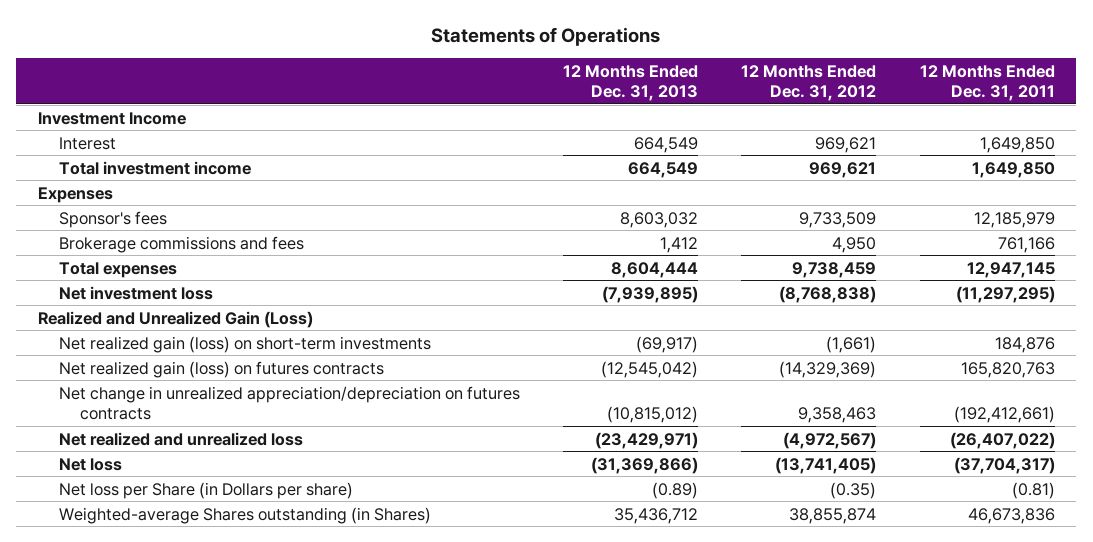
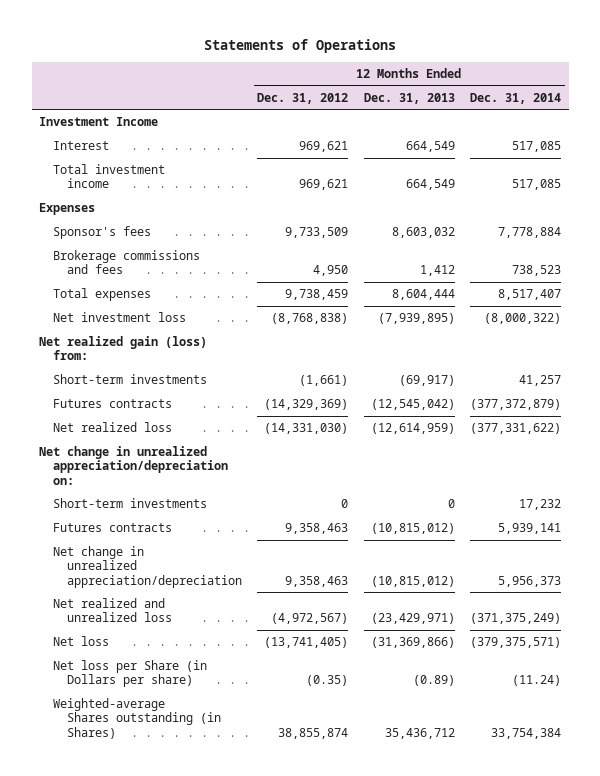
[919,64,1055,101] 12 Months Ended Dec. 31, 2011 -> none
none -> [469,92,561,104] Dec. 31, 2014
[38,310,314,328] Realized and Unrealized Gain (Loss) -> none
none -> [39,336,208,361] Net realized gain (loss) from:
[58,335,431,353] Net realized gain (loss) on short-term investments -> [53,374,208,385] Short-term investments
[58,360,384,378] Net realized gain (loss) on futures contracts -> [53,399,173,409] Futures contracts
none -> [53,422,173,433] Net realized loss
none -> [39,446,229,485] Net change in unrealized appreciation/depreciation on:
none -> [53,498,208,509] Short-term investments
[58,385,520,420] Net change in unrealized appreciation/depreciation on futures contracts -> [53,523,173,533] Futures contracts
none -> [53,546,243,588] Net change in unrealized appreciation/depreciation

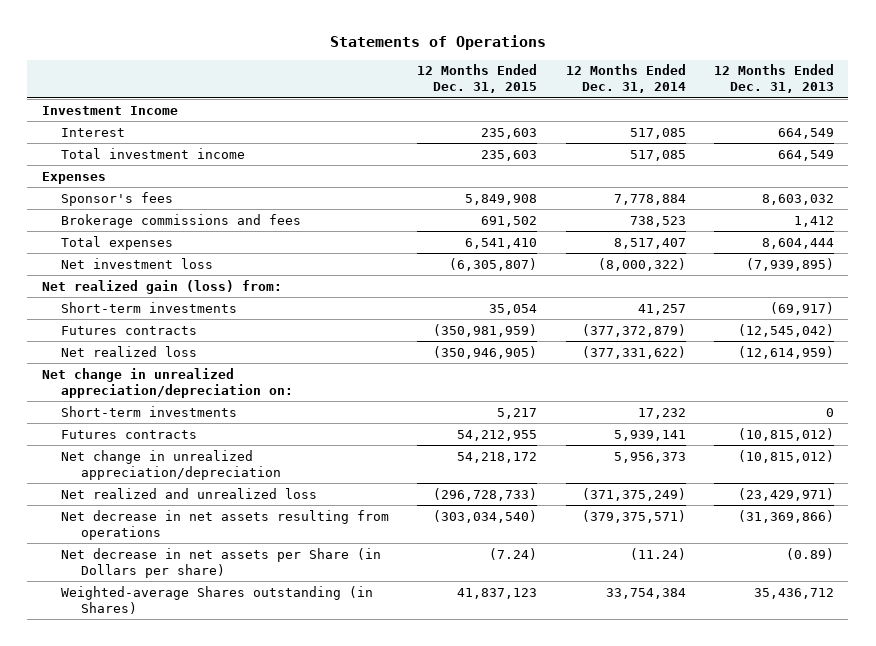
[257,92,349,104] Dec. 31, 2012 -> none
none -> [417,64,538,94] 12 Months Ended Dec. 31, 2015
[53,636,110,647] Net loss -> [61,509,390,540] Net decrease in net assets resulting from operations
[53,660,208,688] Net loss per Share (in Dollars per share) -> [61,547,382,578] Net decrease in net assets per Share (in Dollars per share)

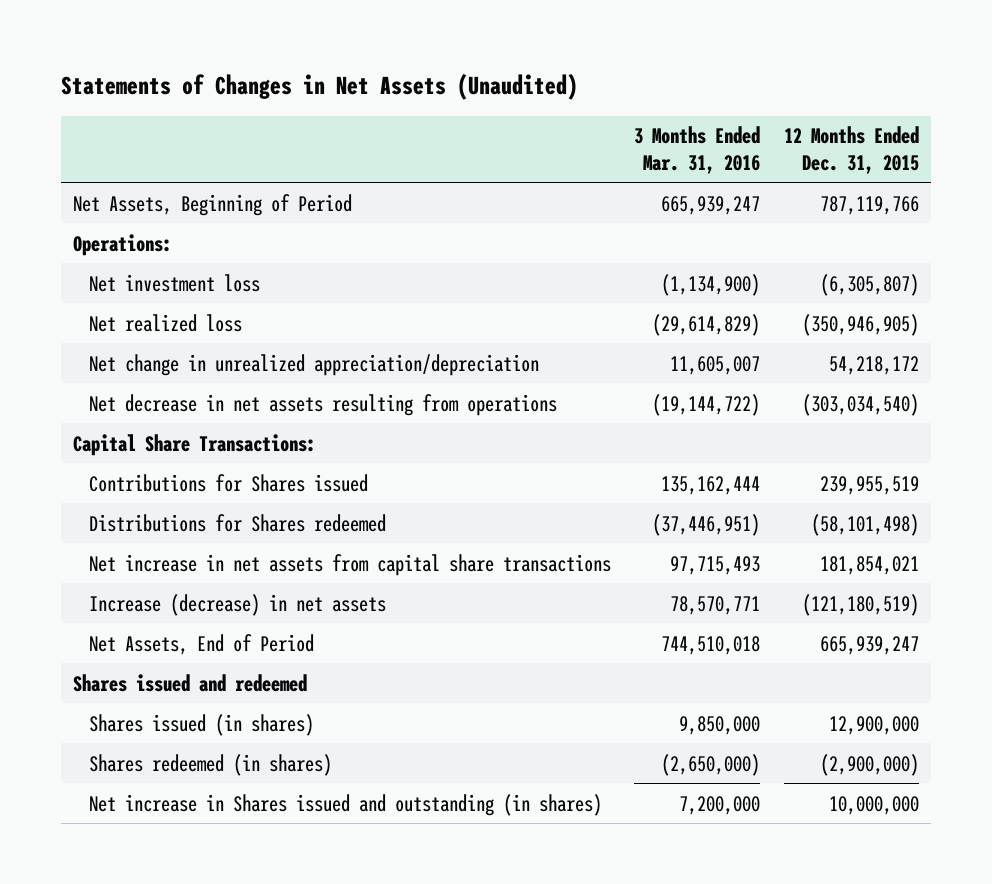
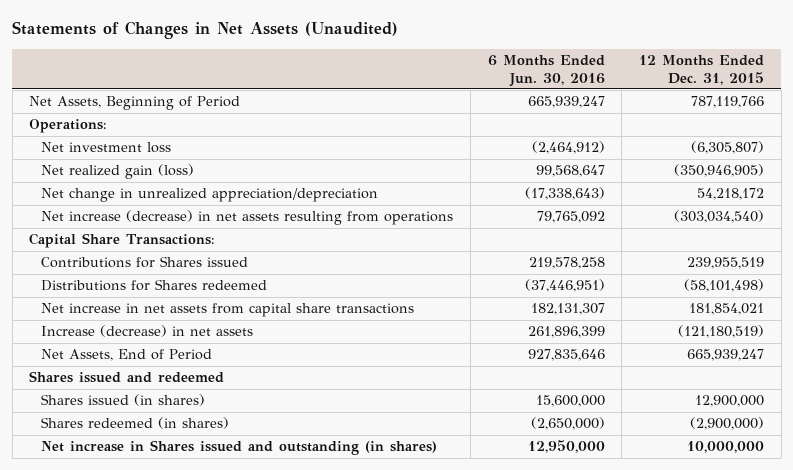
[634,126,761,174] 3 Months Ended Mar. 31, 2016 -> none
none -> [487,55,605,87] 6 Months Ended Jun. 30, 2016
[88,313,242,332] Net realized loss -> [41,164,195,180] Net realized gain (loss)
[88,393,557,416] Net decrease in net assets resulting from operations -> [41,210,454,226] Net increase (decrease) in net assets resulting from operations

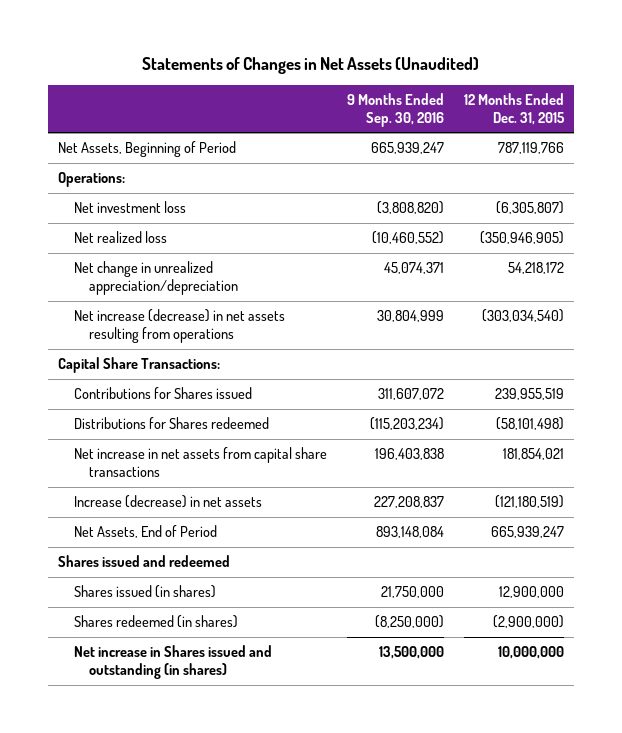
[487,55,605,87] 6 Months Ended Jun. 30, 2016 -> none
none -> [346,92,444,127] 9 Months Ended Sep. 30, 2016
[41,164,195,180] Net realized gain (loss) -> [73,231,167,244] Net realized loss

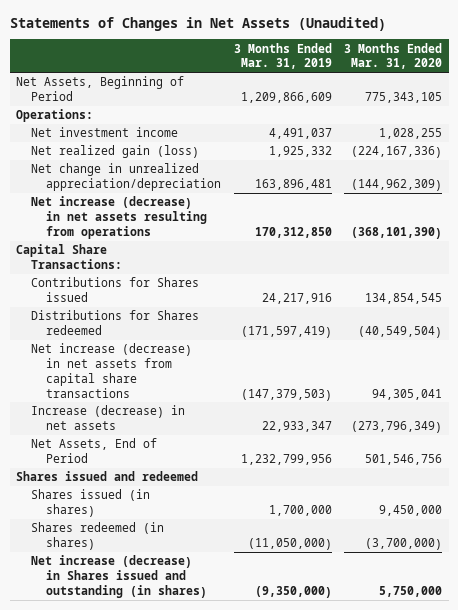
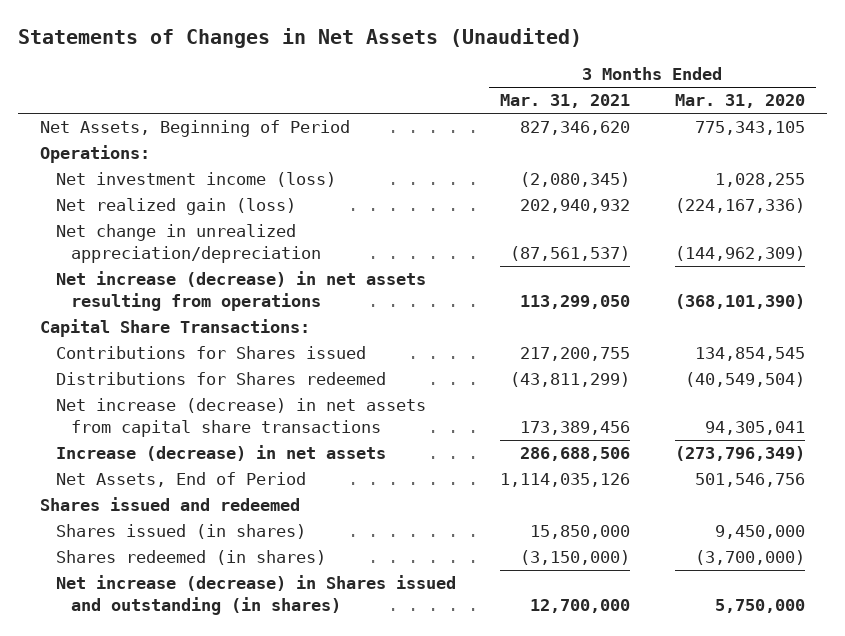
[233,42,332,70] 3 Months Ended Mar. 31, 2019 -> none
none -> [500,94,631,109] Mar. 31, 2021
[31,127,179,138] Net investment income -> [55,172,336,188] Net investment income (loss)

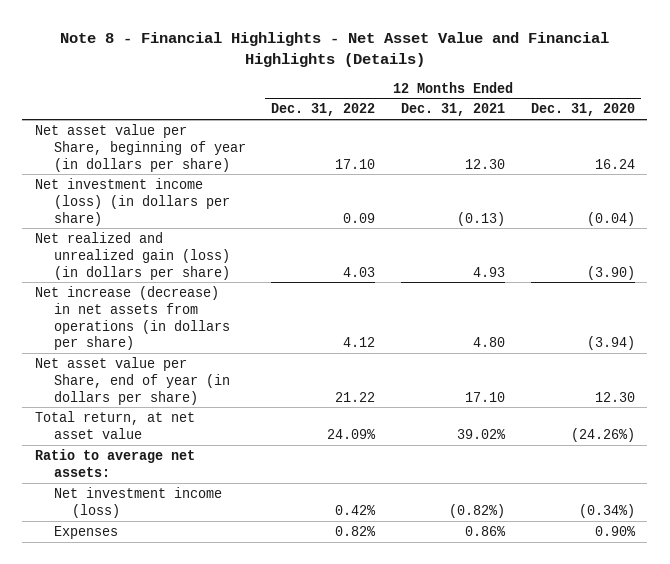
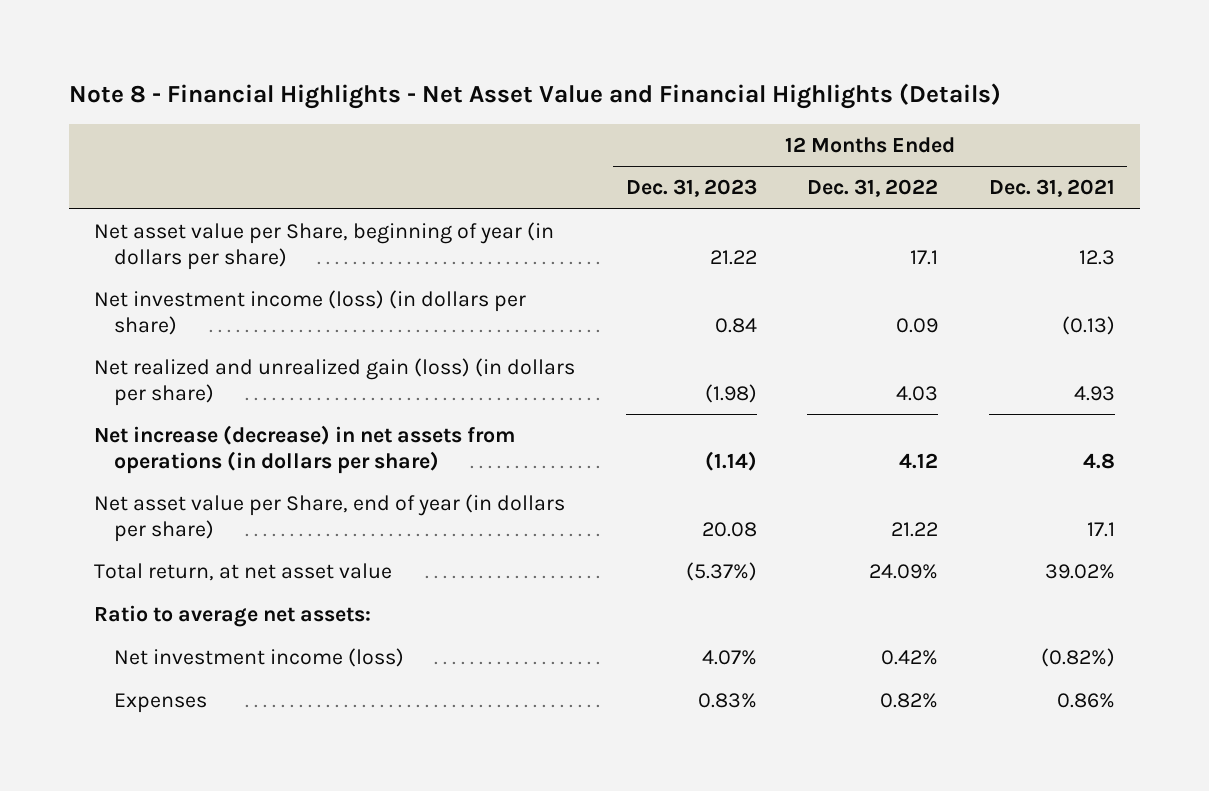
[530,103,635,117] Dec. 31, 2020 -> none
none -> [625,179,757,198] Dec. 31, 2023
[335,158,376,169] 17.10 -> [910,249,939,265] 17.1
[464,158,505,169] 12.30 -> [1078,249,1115,265] 12.3
[472,337,505,348] 4.80 -> [1082,452,1115,469] 4.8
[464,391,505,402] 17.10 -> [1086,521,1115,537] 17.1

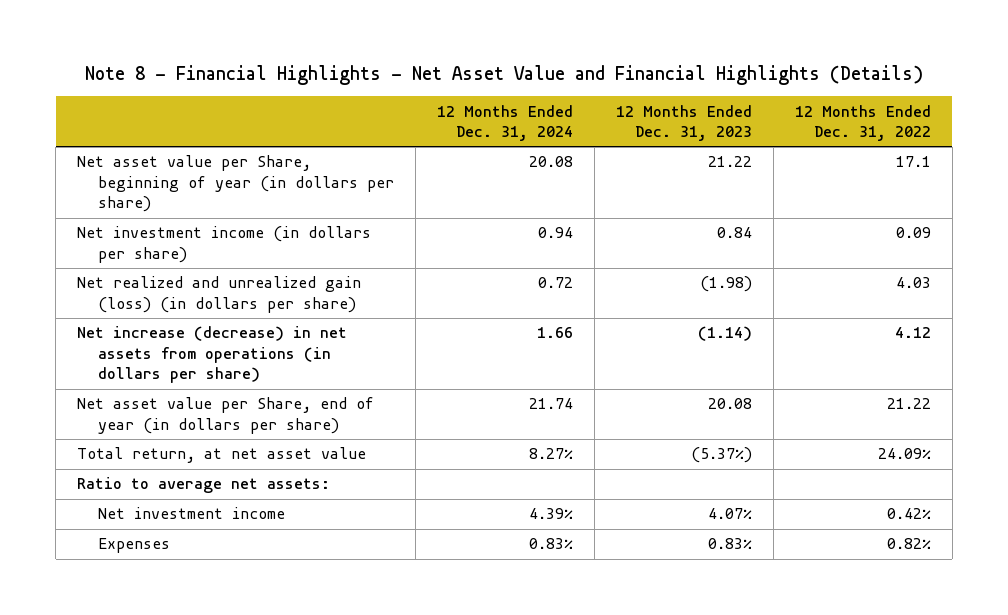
[988,179,1115,198] Dec. 31, 2021 -> none
none -> [436,104,573,142] 12 Months Ended Dec. 31, 2024
[94,290,527,335] Net investment income (loss) (in dollars per share) -> [77,226,372,263] Net investment income (in dollars per share)
[113,648,404,668] Net investment income (loss) -> [97,507,285,520] Net investment income

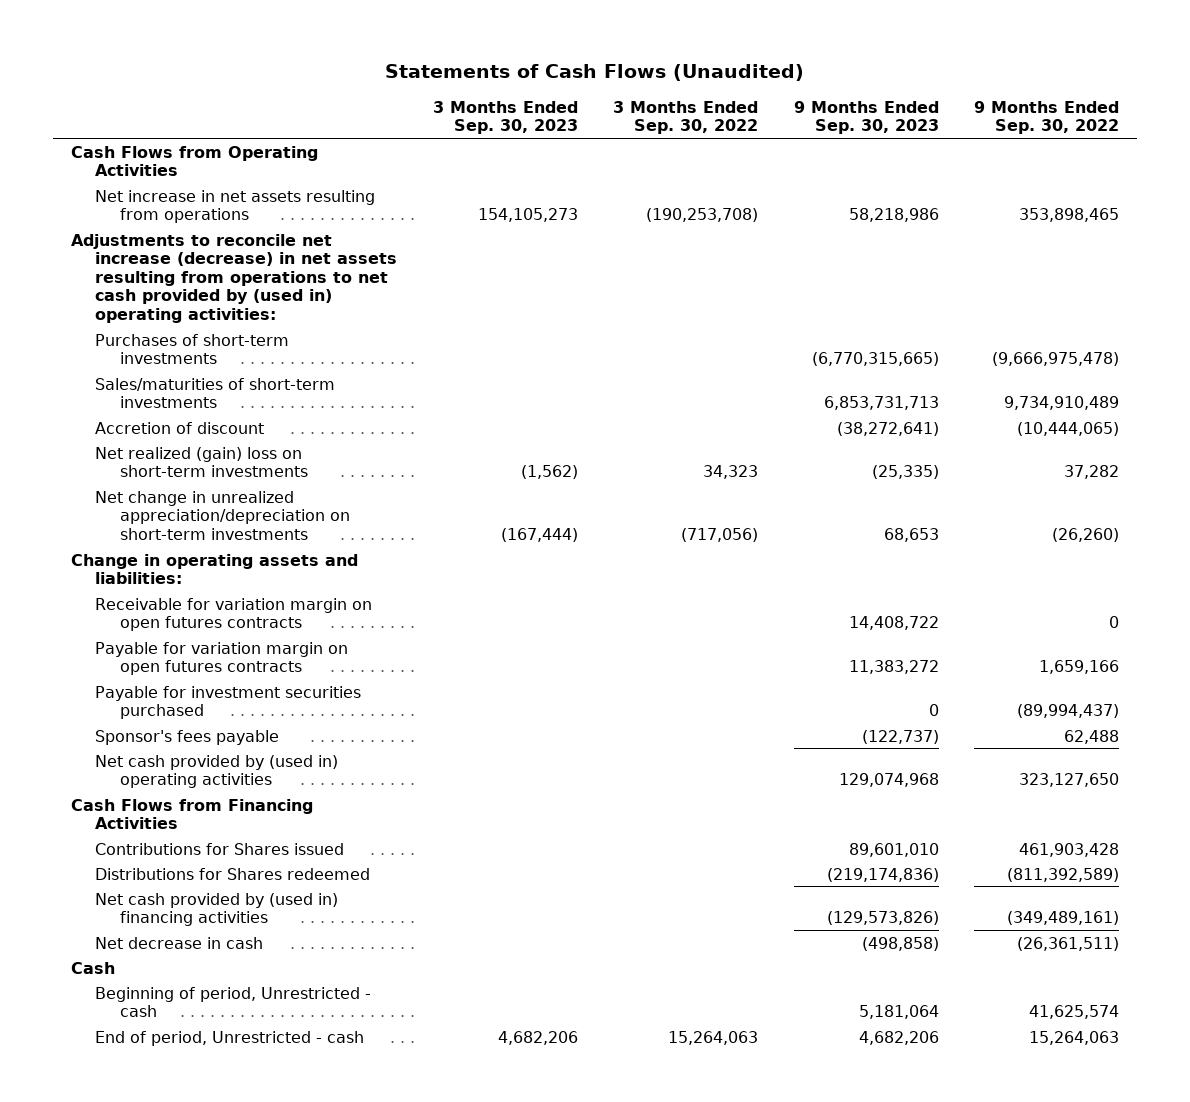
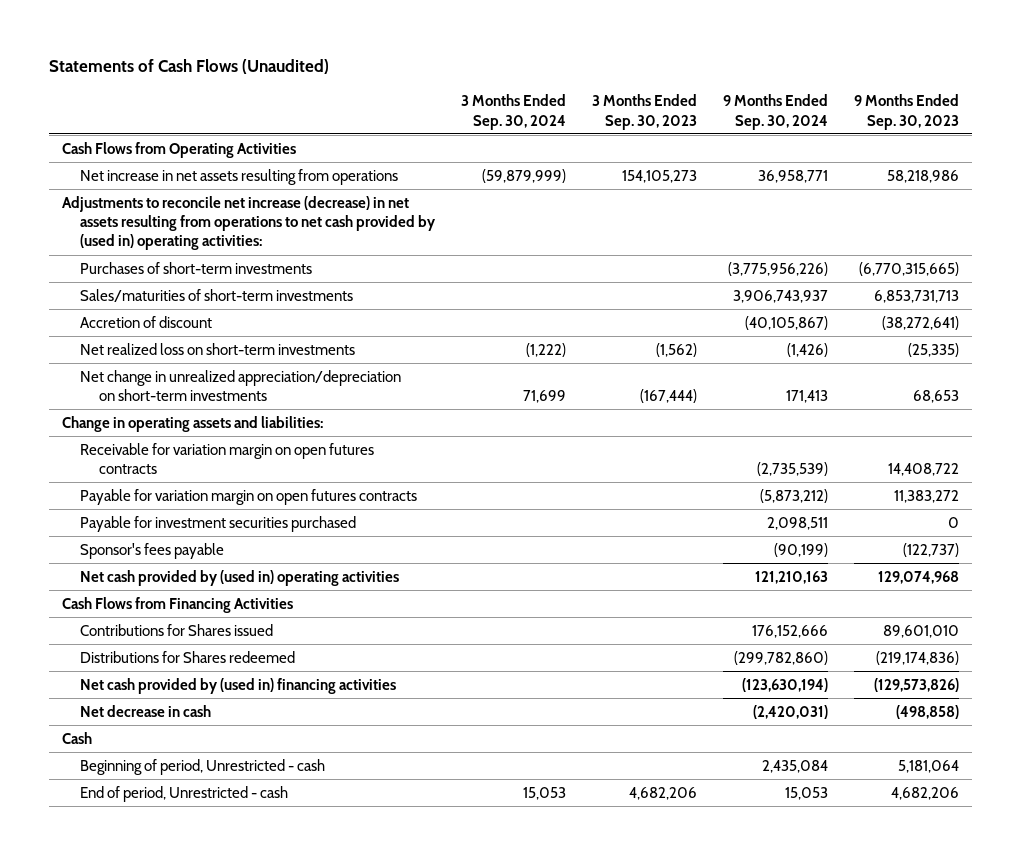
[613,100,759,135] 3 Months Ended Sep. 30, 2022 -> none
[974,100,1120,135] 9 Months Ended Sep. 30, 2022 -> none
none -> [461,94,567,130] 3 Months Ended Sep. 30, 2024
none -> [723,94,829,130] 9 Months Ended Sep. 30, 2024
[95,446,309,478] Net realized (gain) loss on short-term investments -> [80,342,356,355] Net realized loss on short-term investments

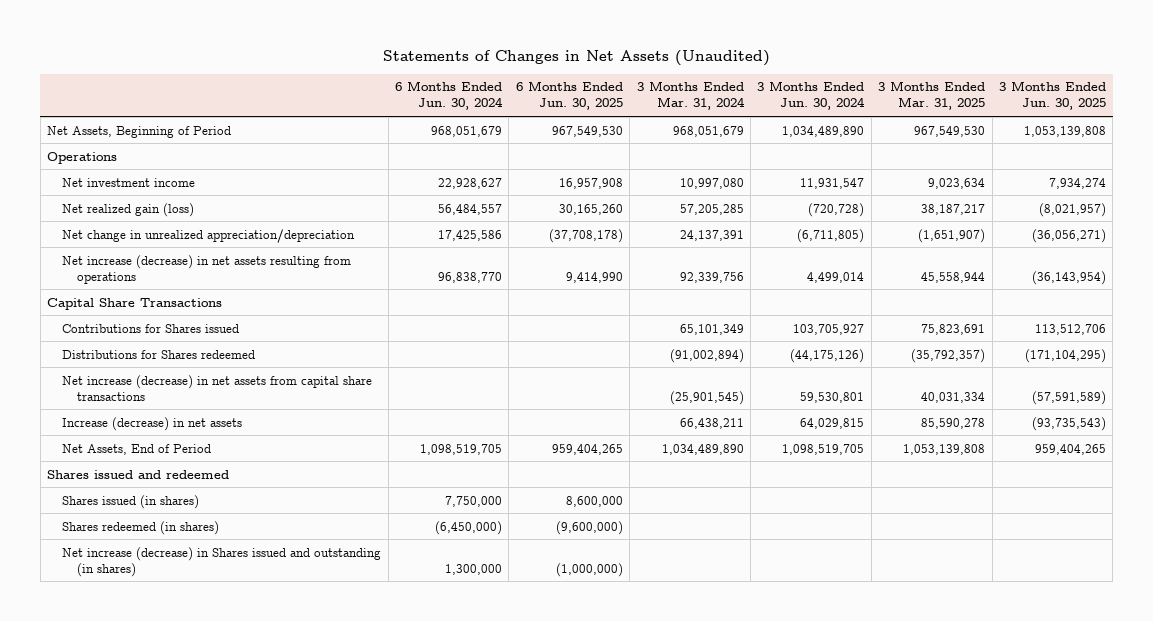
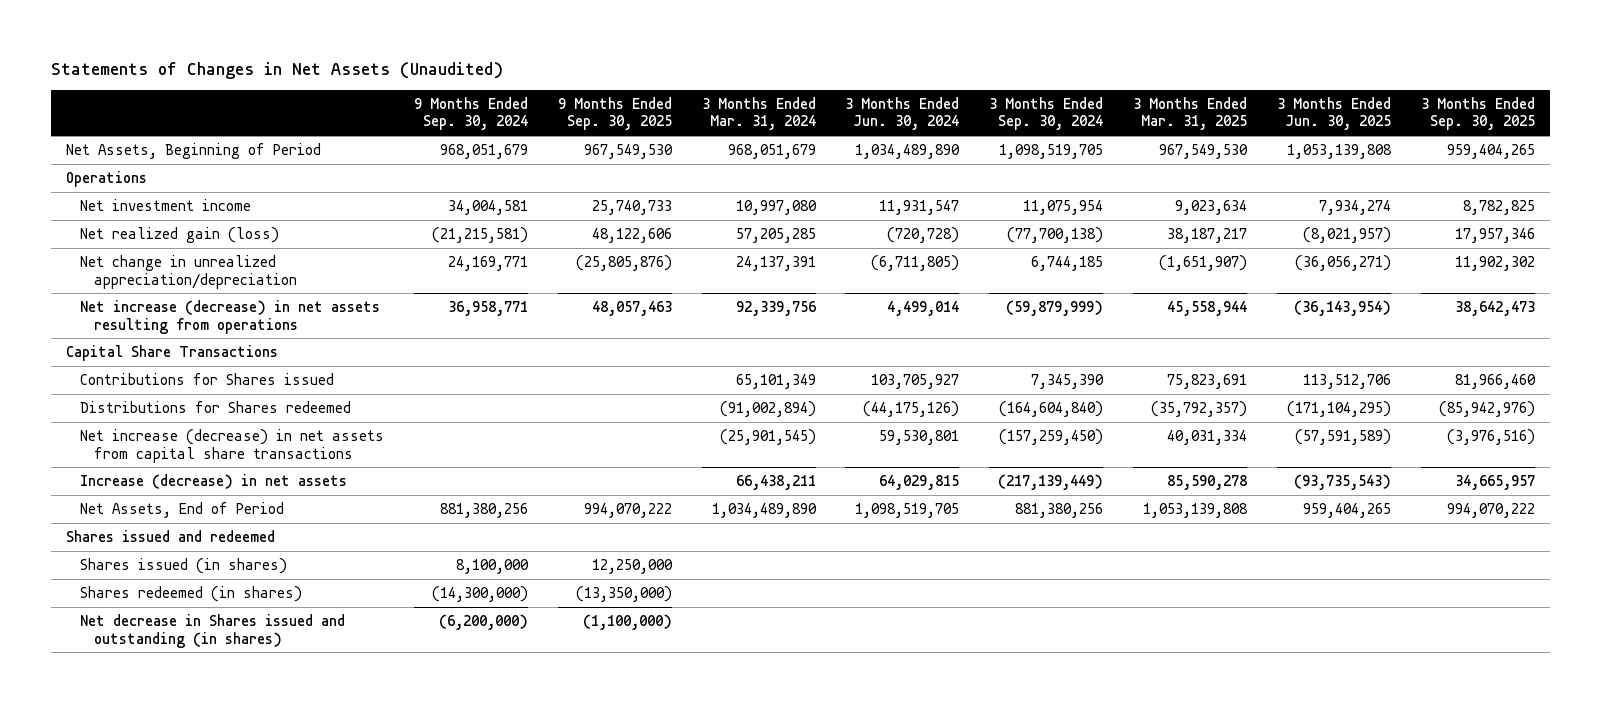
[395,81,504,111] 6 Months Ended Jun. 30, 2024 -> none
[515,81,623,111] 6 Months Ended Jun. 30, 2025 -> none
none -> [413,96,528,131] 9 Months Ended Sep. 30, 2024
none -> [557,96,672,131] 9 Months Ended Sep. 30, 2025
none -> [989,96,1104,131] 3 Months Ended Sep. 30, 2024
none -> [1420,96,1535,131] 3 Months Ended Sep. 30, 2025
[62,546,382,577] Net increase (decrease) in Shares issued and outstanding (in shares) -> [80,614,346,648] Net decrease in Shares issued and outstanding (in shares)

